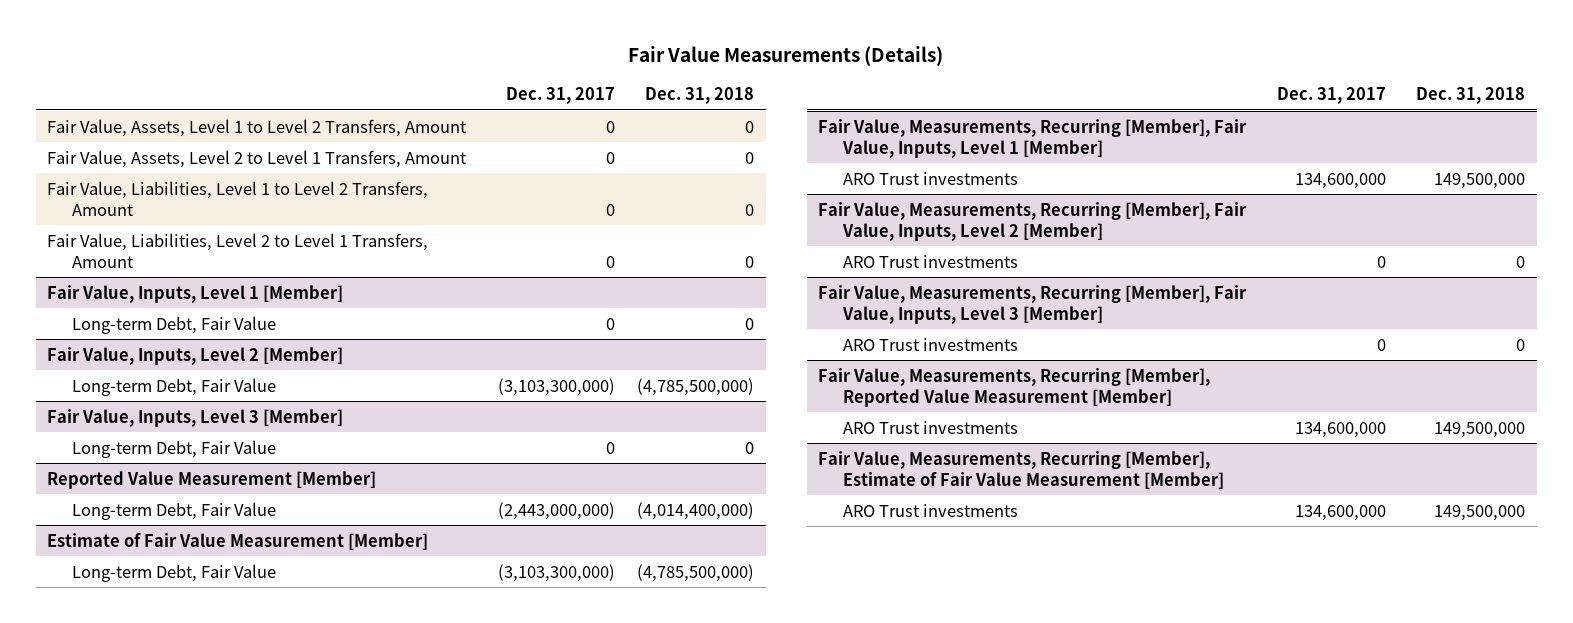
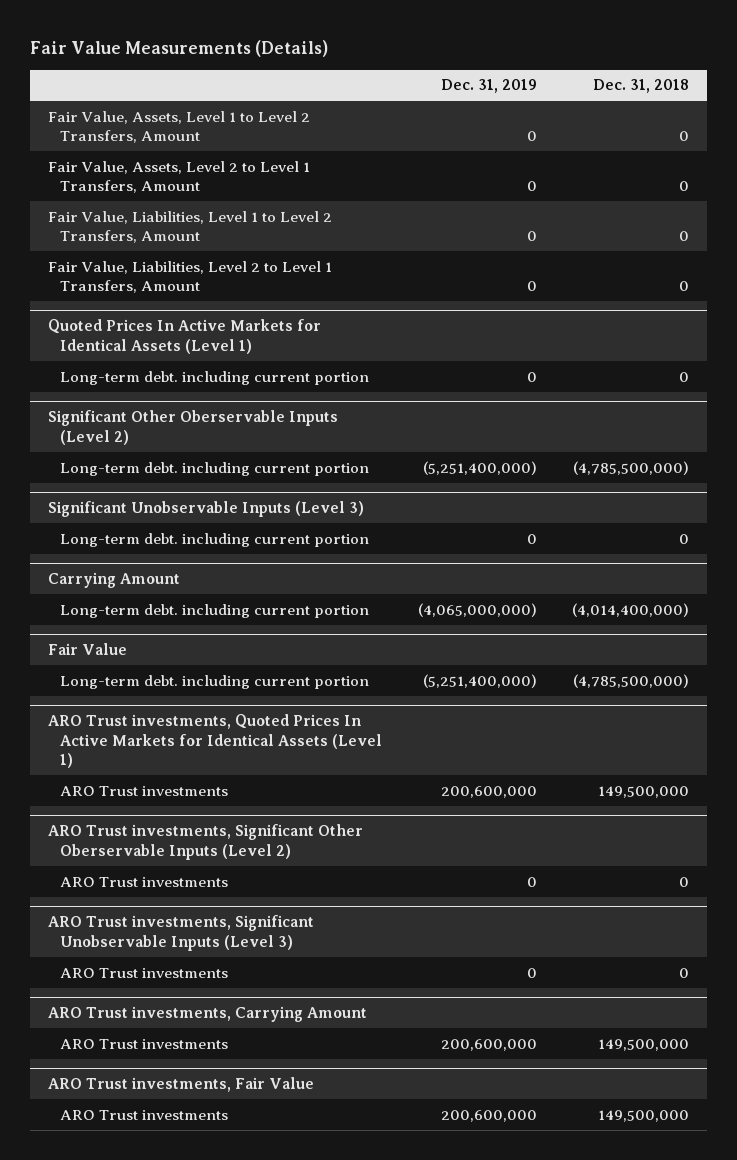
[505,87,615,105] Dec. 31, 2017 -> none
none -> [440,79,537,94] Dec. 31, 2019
[818,118,1248,158] Fair Value, Measurements, Recurring [Member], Fair Value, Inputs, Level 1 [Member] -> none
[47,284,344,303] Fair Value, Inputs, Level 1 [Member] -> [48,319,322,354] Quoted Prices In Active Markets for Identical Assets (Level 1)
[71,315,276,334] Long-term Debt, Fair Value -> [59,370,369,385] Long-term debt. including current portion
[47,346,344,365] Fair Value, Inputs, Level 2 [Member] -> [48,410,339,445] Significant Other Oberservable Inputs (Level 2)
[71,377,276,396] Long-term Debt, Fair Value -> [59,461,369,476] Long-term debt. including current portion
[47,408,344,427] Fair Value, Inputs, Level 3 [Member] -> [48,501,365,518] Significant Unobservable Inputs (Level 3)
[71,439,276,458] Long-term Debt, Fair Value -> [59,532,369,547] Long-term debt. including current portion
[47,470,377,489] Reported Value Measurement [Member] -> [48,572,181,589] Carrying Amount
[71,501,276,520] Long-term Debt, Fair Value -> [59,603,369,618] Long-term debt. including current portion
[47,532,429,550] Estimate of Fair Value Measurement [Member] -> [48,643,128,656] Fair Value
[71,563,276,582] Long-term Debt, Fair Value -> [59,674,369,689] Long-term debt. including current portion
none -> [48,714,382,768] ARO Trust investments, Quoted Prices In Active Markets for Identical Assets (Level 1)
[818,201,1248,241] Fair Value, Measurements, Recurring [Member], Fair Value, Inputs, Level 2 [Member] -> none
none -> [48,824,364,860] ARO Trust investments, Significant Other Oberservable Inputs (Level 2)
[818,284,1248,324] Fair Value, Measurements, Recurring [Member], Fair Value, Inputs, Level 3 [Member] -> none
none -> [48,915,315,951] ARO Trust investments, Significant Unobservable Inputs (Level 3)
[818,367,1211,407] Fair Value, Measurements, Recurring [Member], Reported Value Measurement [Member] -> none
none -> [48,1006,368,1023] ARO Trust investments, Carrying Amount
[818,450,1224,489] Fair Value, Measurements, Recurring [Member], Estimate of Fair Value Measurement [Member] -> none
none -> [48,1077,315,1093] ARO Trust investments, Fair Value

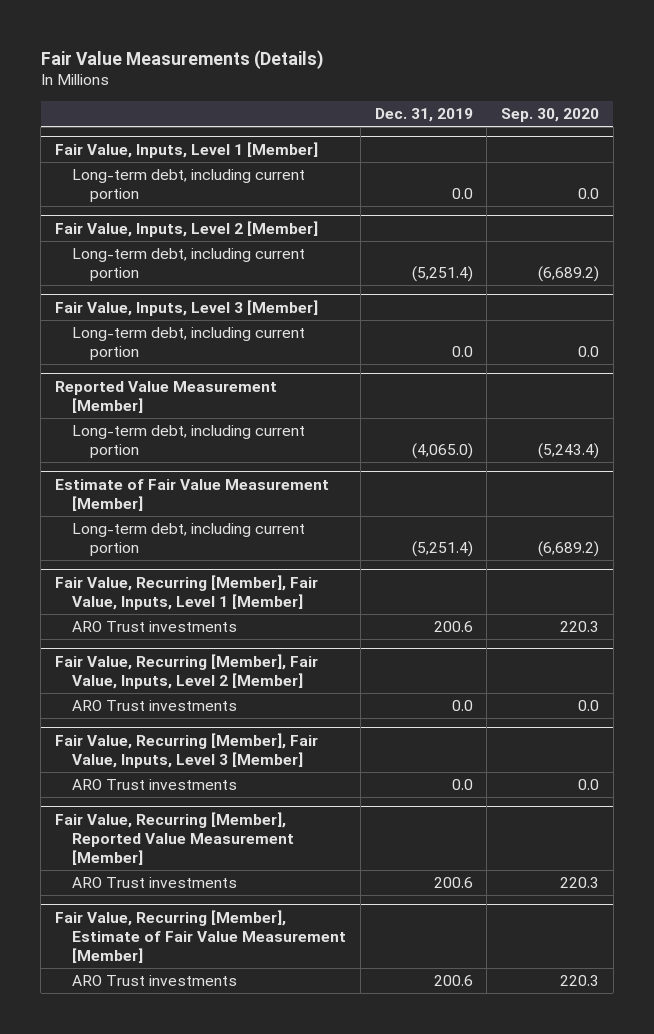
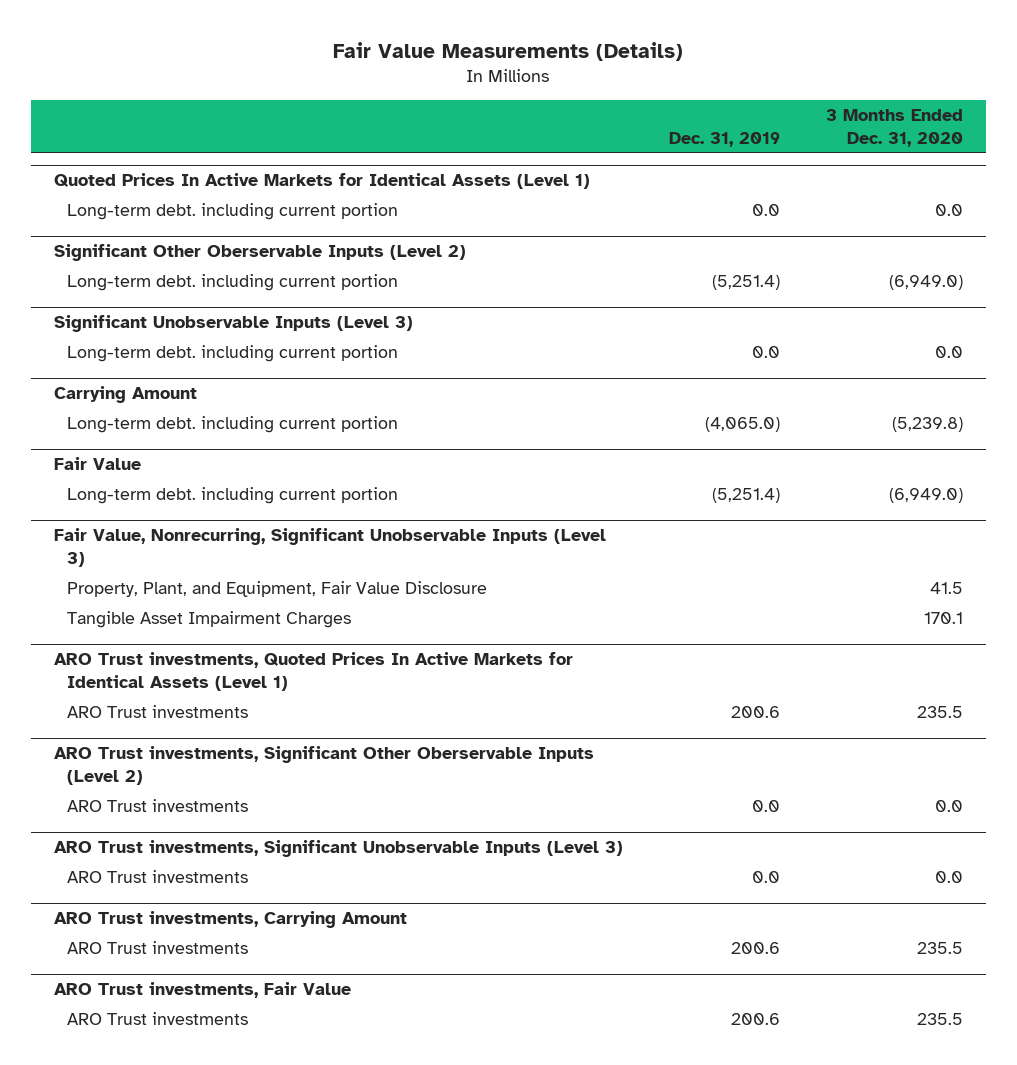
[500,107,599,122] Sep. 30, 2020 -> none
none -> [826,109,964,147] 3 Months Ended Dec. 31, 2020
[54,574,318,610] Fair Value, Recurring [Member], Fair Value, Inputs, Level 1 [Member] -> none
[54,141,318,158] Fair Value, Inputs, Level 1 [Member] -> [53,173,590,190] Quoted Prices In Active Markets for Identical Assets (Level 1)
[72,169,306,203] Long-term debt, including current portion -> [66,202,398,220] Long-term debt. including current portion
[54,220,318,237] Fair Value, Inputs, Level 2 [Member] -> [53,244,466,262] Significant Other Oberservable Inputs (Level 2)
[72,248,306,282] Long-term debt, including current portion -> [66,273,398,291] Long-term debt. including current portion
[54,299,318,316] Fair Value, Inputs, Level 3 [Member] -> [53,315,413,333] Significant Unobservable Inputs (Level 3)
[72,327,306,361] Long-term debt, including current portion -> [66,344,398,362] Long-term debt. including current portion
[54,380,277,413] Reported Value Measurement [Member] -> [53,386,197,404] Carrying Amount
[72,425,306,459] Long-term debt, including current portion -> [66,415,398,433] Long-term debt. including current portion
[54,478,329,511] Estimate of Fair Value Measurement [Member] -> [53,457,141,471] Fair Value
[72,523,306,557] Long-term debt, including current portion -> [66,486,398,504] Long-term debt. including current portion
none -> [53,528,606,567] Fair Value, Nonrecurring, Significant Unobservable Inputs (Level 3)
none -> [66,580,487,597] Property, Plant, and Equipment, Fair Value Disclosure
none -> [66,610,351,628] Tangible Asset Impairment Charges
none -> [53,652,573,691] ARO Trust investments, Quoted Prices In Active Markets for Identical Assets (Level 1)
[54,653,318,689] Fair Value, Recurring [Member], Fair Value, Inputs, Level 2 [Member] -> none
none -> [53,746,594,785] ARO Trust investments, Significant Other Oberservable Inputs (Level 2)
[54,732,318,768] Fair Value, Recurring [Member], Fair Value, Inputs, Level 3 [Member] -> none
none -> [53,840,623,858] ARO Trust investments, Significant Unobservable Inputs (Level 3)
[54,811,295,865] Fair Value, Recurring [Member], Reported Value Measurement [Member] -> none
none -> [53,911,407,929] ARO Trust investments, Carrying Amount
[54,909,347,963] Fair Value, Recurring [Member], Estimate of Fair Value Measurement [Member] -> none
none -> [53,982,351,999] ARO Trust investments, Fair Value

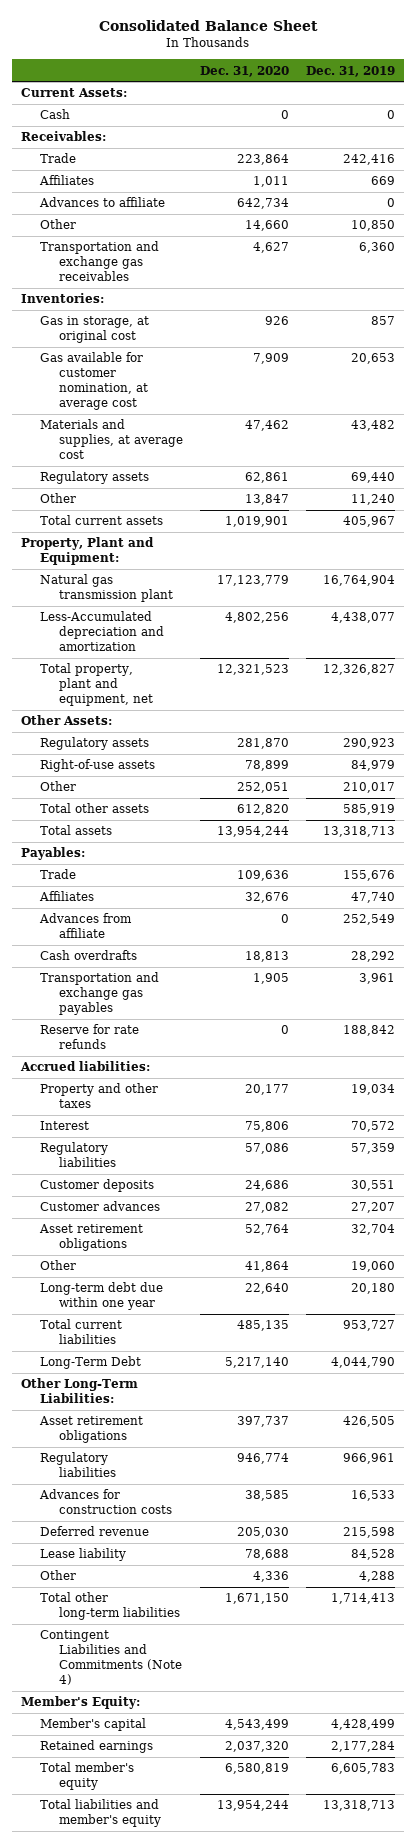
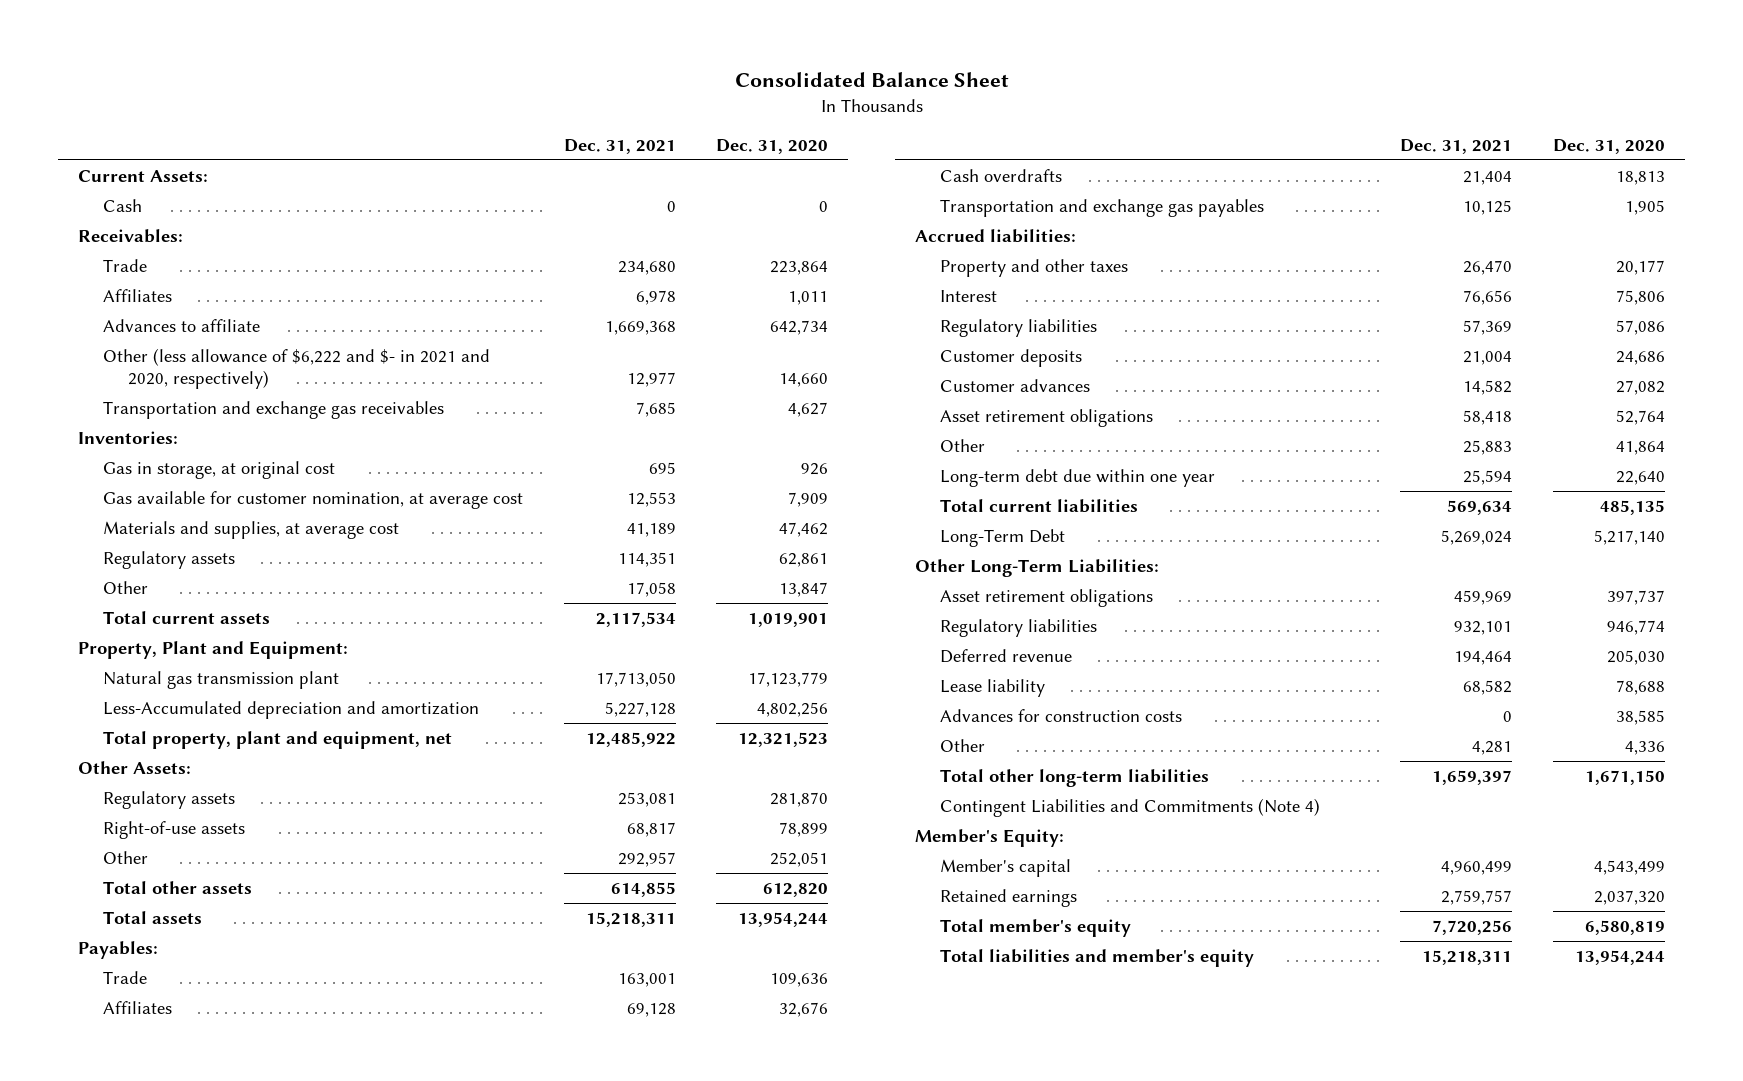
[306,65,396,77] Dec. 31, 2019 -> none
none -> [563,139,676,155] Dec. 31, 2021
[40,219,77,230] Other -> [103,347,491,390] Other (less allowance of $6,222 and $- in 2021 and 2020, respectively)
[39,913,133,939] Advances from affiliate -> none
[40,1024,140,1050] Reserve for rate refunds -> none
[39,1489,173,1515] Advances for construction costs -> [939,708,1182,722] Advances for construction costs

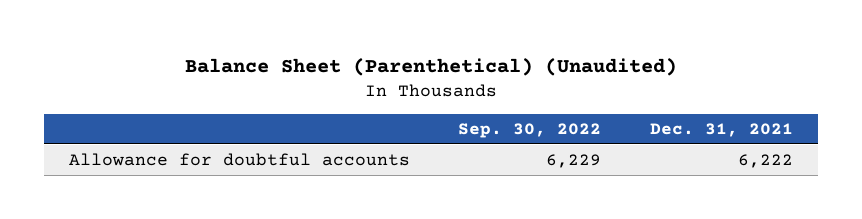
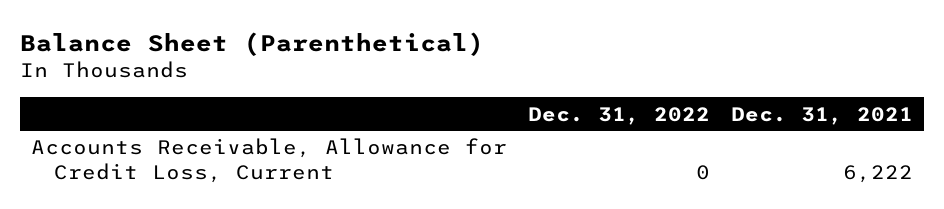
[184,58,677,77] Balance Sheet (Parenthetical) (Unaudited) -> [20,31,485,56] Balance Sheet (Parenthetical)
[458,123,602,139] Sep. 30, 2022 -> none
none -> [528,106,711,125] Dec. 31, 2022
[68,153,410,167] Allowance for doubtful accounts -> [30,138,507,183] Accounts Receivable, Allowance for Credit Loss, Current

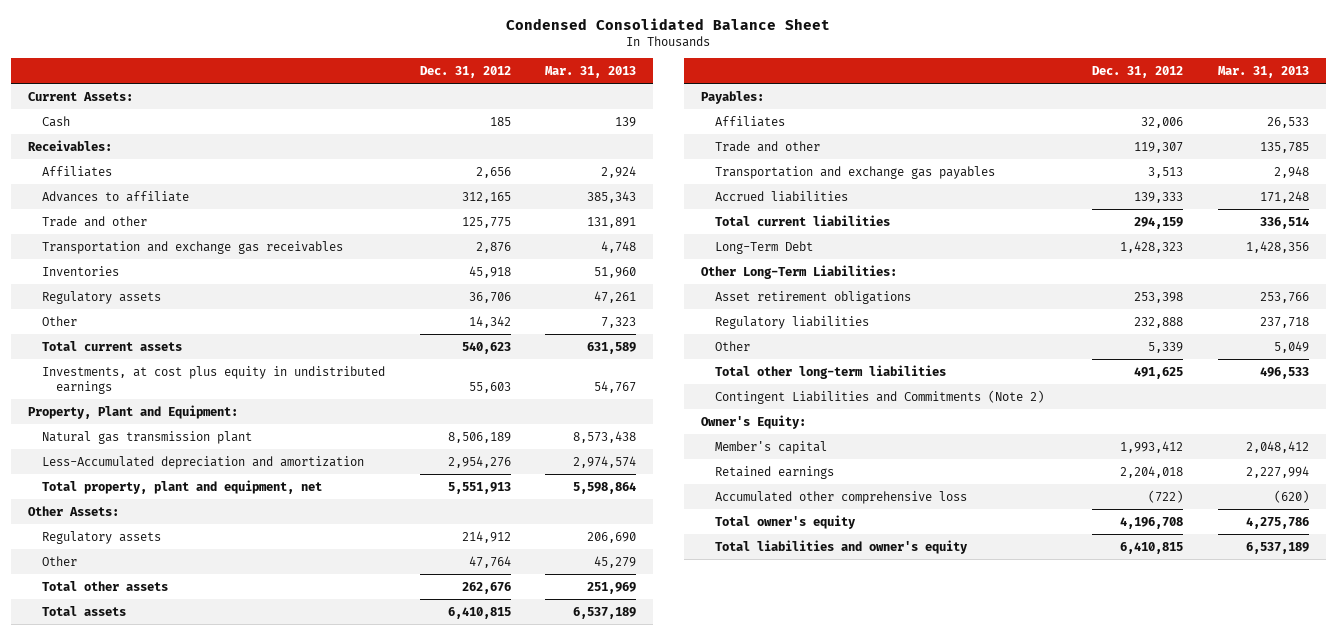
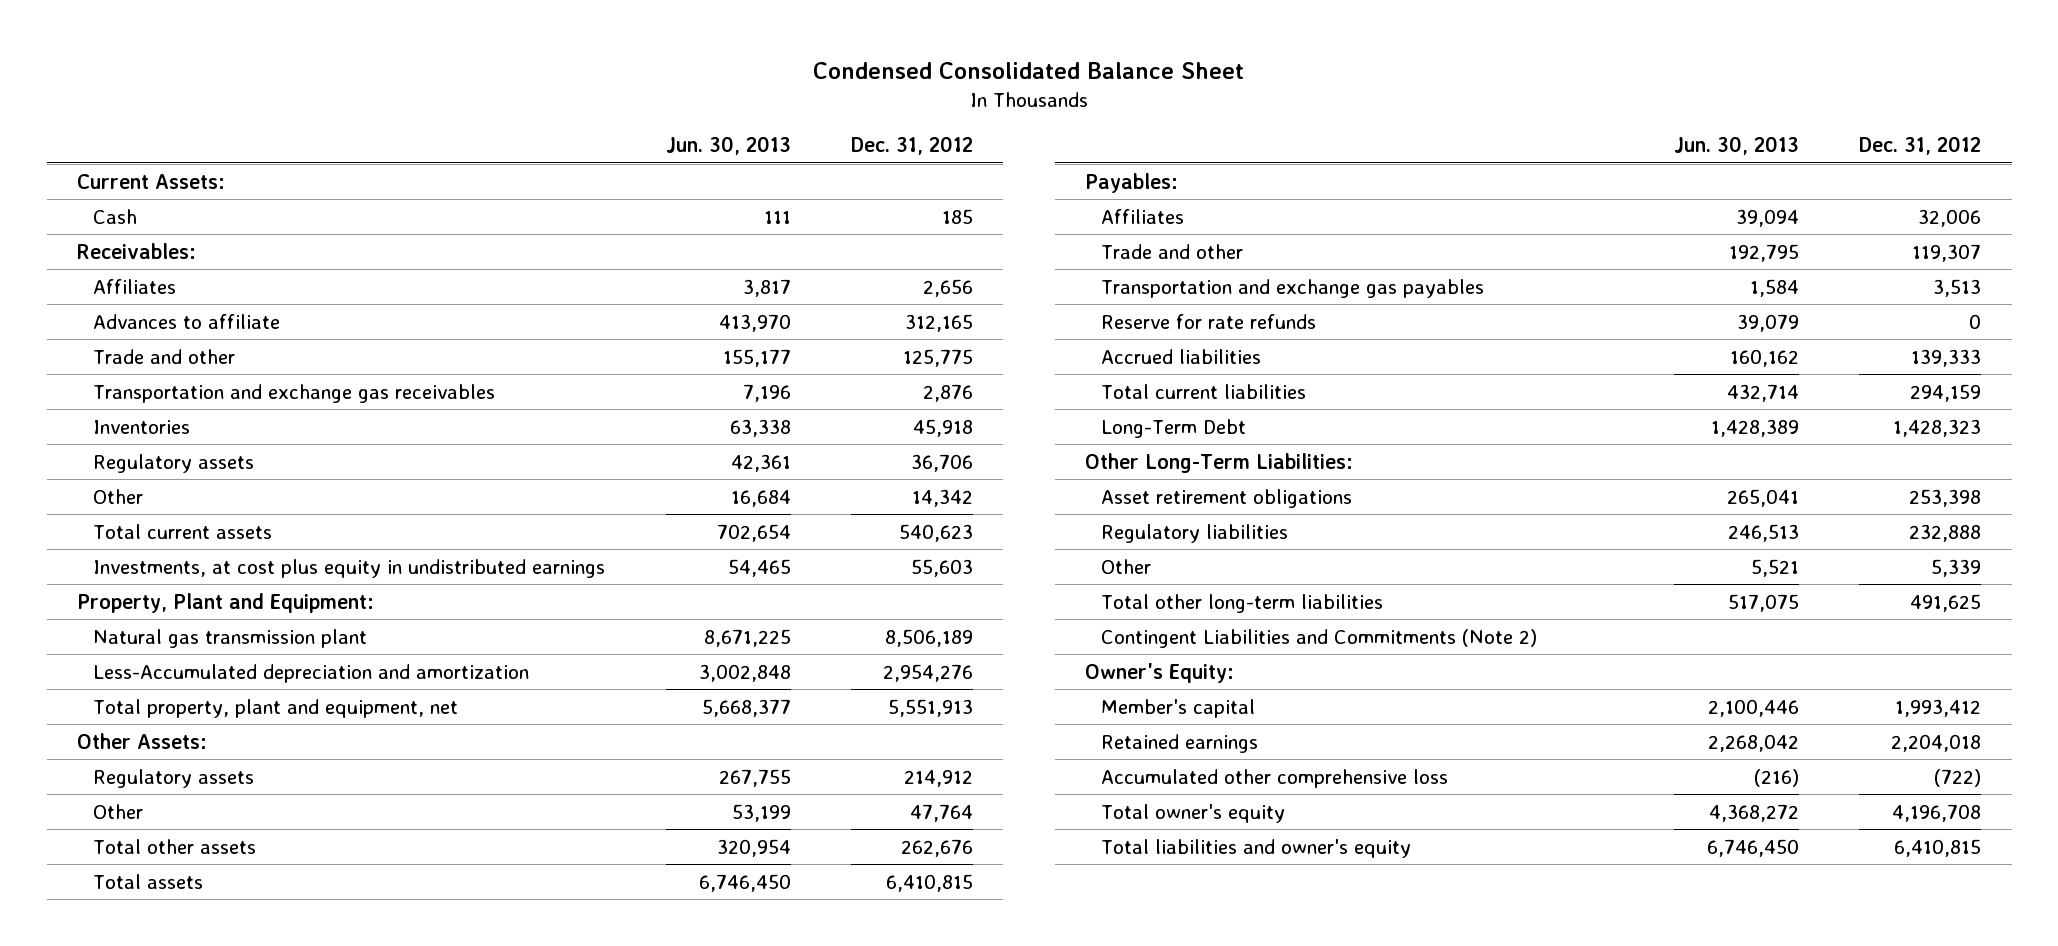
[545,66,637,79] Mar. 31, 2013 -> none
none -> [665,136,791,156] Jun. 30, 2013
none -> [1101,313,1317,329] Reserve for rate refunds

